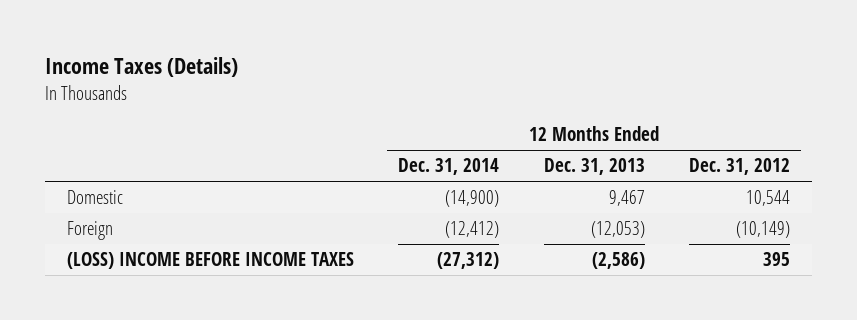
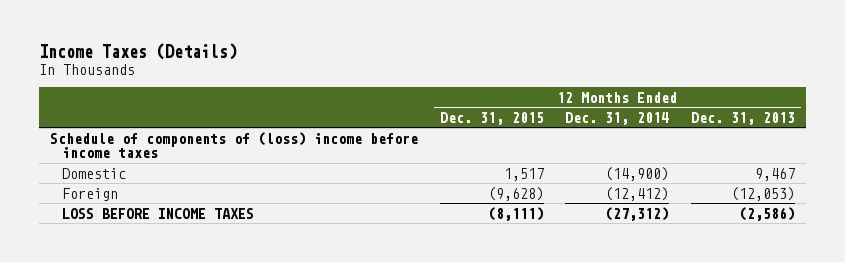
[689,158,791,176] Dec. 31, 2012 -> none
none -> [439,111,544,125] Dec. 31, 2015
none -> [50,131,419,159] Schedule of components of (loss) income before income taxes
[67,252,355,270] (LOSS) INCOME BEFORE INCOME TAXES -> [62,207,255,219] LOSS BEFORE INCOME TAXES

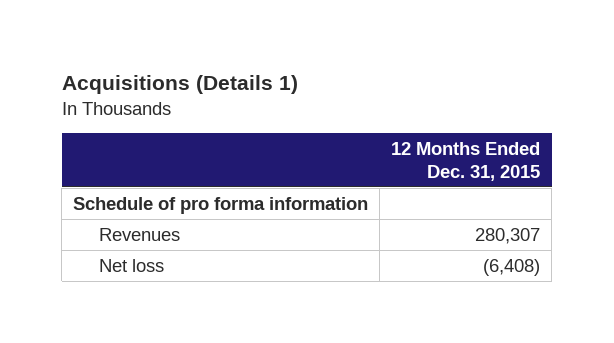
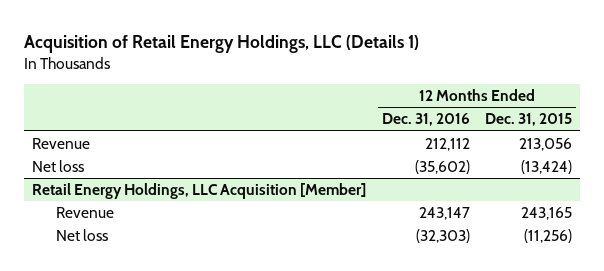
[61,75,298,95] Acquisitions (Details 1) -> [24,34,420,53] Acquisition of Retail Energy Holdings, LLC (Details 1)
none -> [381,113,470,127] Dec. 31, 2016
[73,196,369,214] Schedule of pro forma information -> none
[98,227,180,241] Revenues -> none
none -> [31,138,90,150] Revenue
[483,258,541,276] (6,408) -> [521,160,573,175] (13,424)
none -> [31,183,366,200] Retail Energy Holdings, LLC Acquisition [Member]
none -> [55,207,114,219] Revenue
none -> [55,229,108,242] Net loss

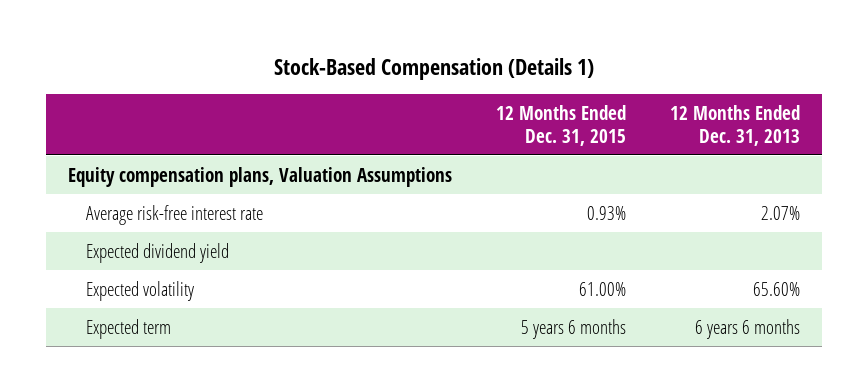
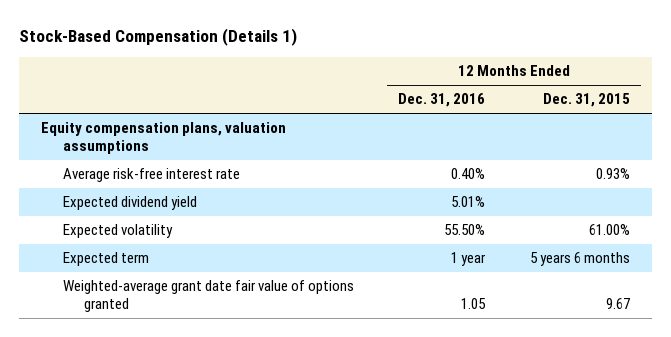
[670,104,801,146] 12 Months Ended Dec. 31, 2013 -> none
none -> [398,93,486,108] Dec. 31, 2016
[67,166,452,187] Equity compensation plans, Valuation Assumptions -> [41,122,287,155] Equity compensation plans, valuation assumptions
none -> [62,280,354,313] Weighted-average grant date fair value of options granted

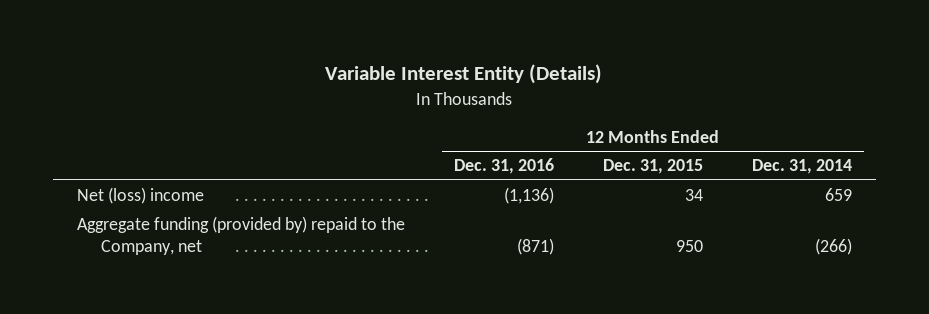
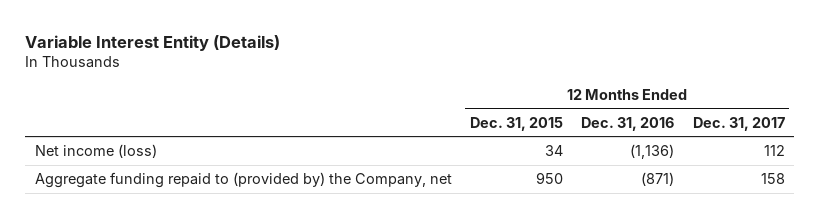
[751,159,852,175] Dec. 31, 2014 -> none
none -> [692,116,785,131] Dec. 31, 2017
[76,187,204,205] Net (loss) income -> [34,143,157,158] Net income (loss)
[76,216,405,256] Aggregate funding (provided by) repaid to the Company, net -> [34,171,452,188] Aggregate funding repaid to (provided by) the Company, net

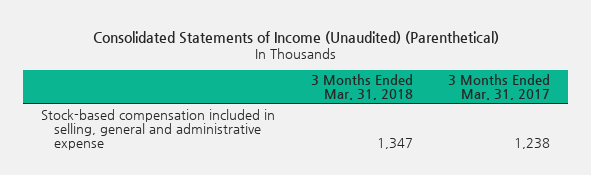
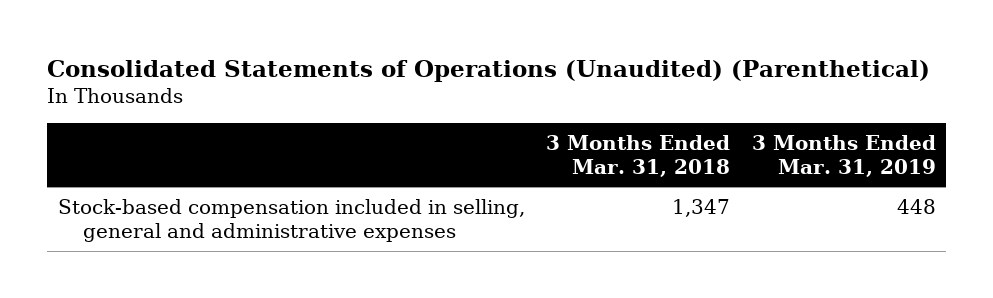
[92,30,499,44] Consolidated Statements of Income (Unaudited) (Parenthetical) -> [47,60,931,83] Consolidated Statements of Operations (Unaudited) (Parenthetical)
[448,74,551,101] 3 Months Ended Mar. 31, 2017 -> none
none -> [751,134,936,177] 3 Months Ended Mar. 31, 2019
[40,108,275,151] Stock-based compensation included in selling, general and administrative expense -> [57,198,525,243] Stock-based compensation included in selling, general and administrative expenses

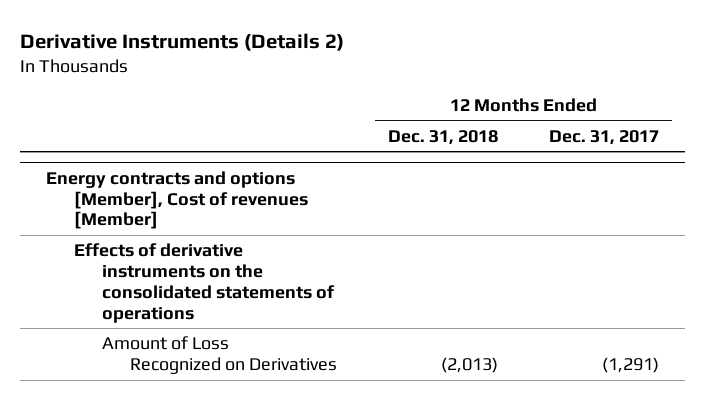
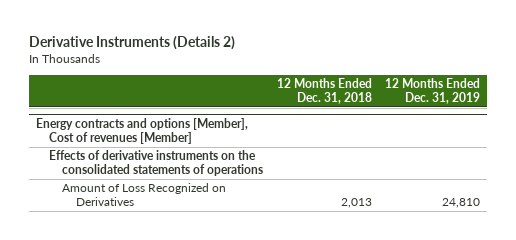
[549,129,660,145] Dec. 31, 2017 -> none
none -> [385,78,481,105] 12 Months Ended Dec. 31, 2019
[441,357,499,374] (2,013) -> [340,198,372,209] 2,013

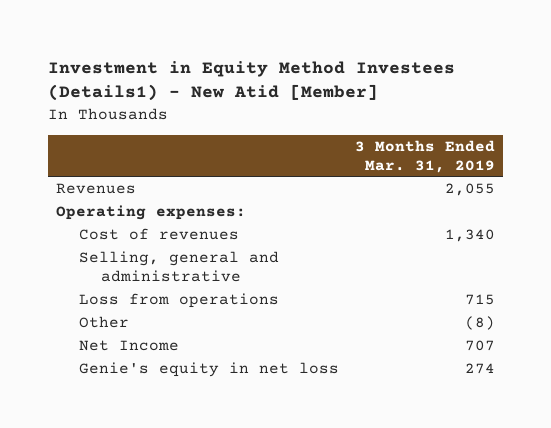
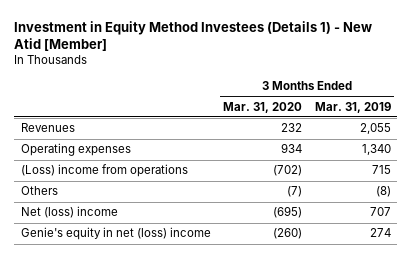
[48,60,456,102] Investment in Equity Method Investees (Details1) - New Atid [Member] -> [14,20,373,52] Investment in Equity Method Investees (Details 1) - New Atid [Member]
none -> [223,101,303,113] Mar. 31, 2020
[56,205,247,221] Operating expenses: -> none
[78,251,279,282] Selling, general and administrative -> none
[78,228,239,241] Cost of revenues -> [20,143,131,157] Operating expenses
[78,293,279,309] Loss from operations -> [20,164,188,178] (Loss) income from operations
[78,316,129,329] Other -> [20,186,58,196] Others
[78,340,179,352] Net Income -> [20,206,118,219] Net (loss) income
[78,362,339,378] Genie's equity in net loss -> [20,227,211,241] Genie's equity in net (loss) income

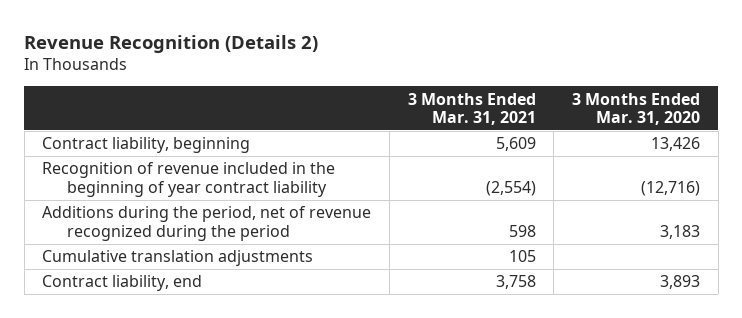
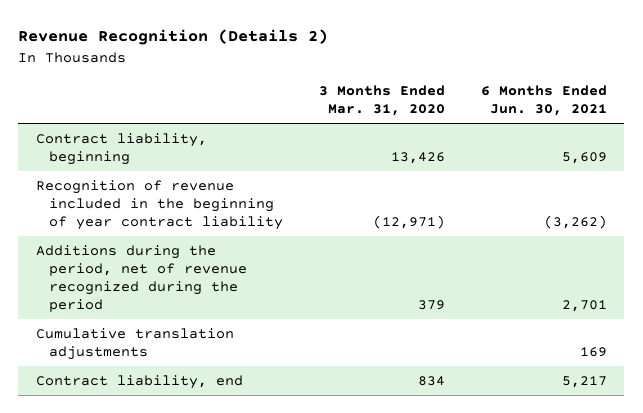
[407,92,536,126] 3 Months Ended Mar. 31, 2021 -> none
none -> [480,85,607,117] 6 Months Ended Jun. 30, 2021
[640,180,700,196] (12,716) -> [372,214,445,229] (12,971)
[659,224,700,239] 3,183 -> [417,299,445,310] 379
[659,275,700,290] 3,893 -> [417,375,445,386] 834

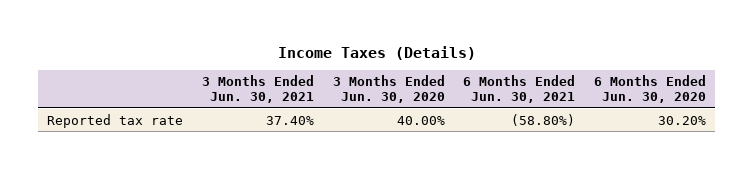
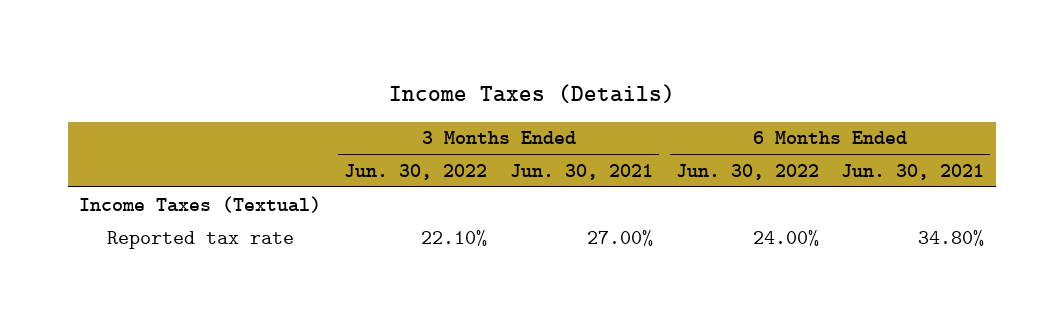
[332,75,445,104] 3 Months Ended Jun. 30, 2020 -> none
[594,75,707,104] 6 Months Ended Jun. 30, 2020 -> none
none -> [344,163,488,180] Jun. 30, 2022
none -> [675,163,819,180] Jun. 30, 2022
none -> [79,195,322,213] Income Taxes (Textual)
[266,115,315,125] 37.40% -> [586,228,653,246] 27.00%
[511,113,576,126] (58.80%) -> [918,228,985,246] 34.80%

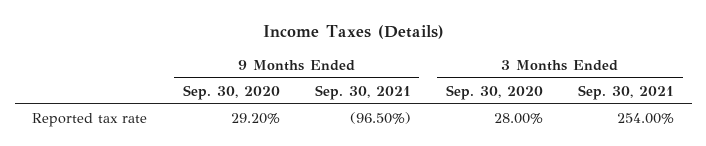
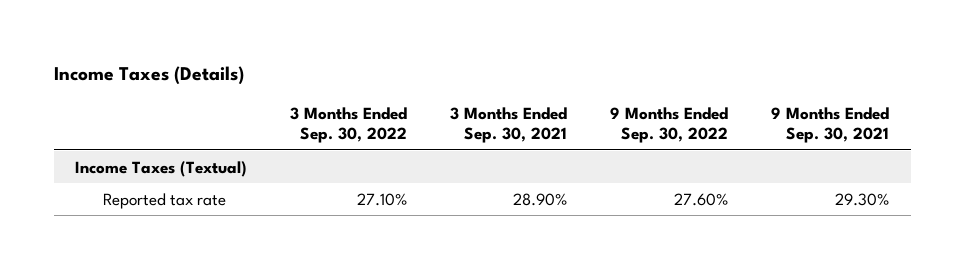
[182,84,280,100] Sep. 30, 2020 -> none
[445,84,543,100] Sep. 30, 2020 -> none
none -> [290,107,408,144] 3 Months Ended Sep. 30, 2022
none -> [610,107,729,144] 9 Months Ended Sep. 30, 2022
none -> [75,160,248,177] Income Taxes (Textual)
[349,111,411,124] (96.50%) -> [835,192,890,206] 29.30%
[617,112,675,124] 254.00% -> [513,192,568,206] 28.90%

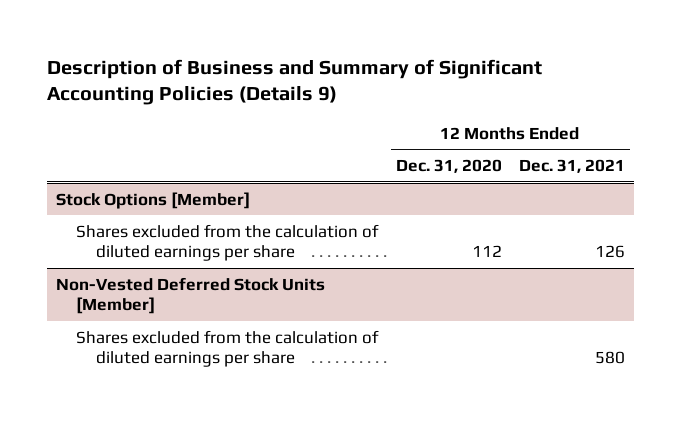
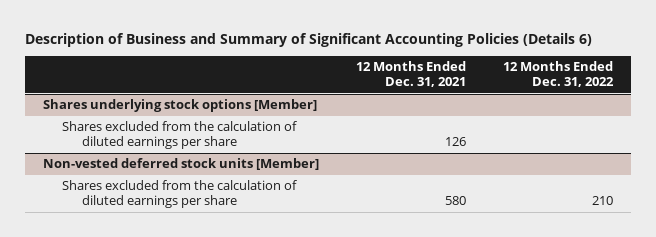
[46,58,542,106] Description of Business and Summary of Significant Accounting Policies (Details 9) -> [24,32,592,47] Description of Business and Summary of Significant Accounting Policies (Details 6)
[395,159,502,174] Dec. 31, 2020 -> none
none -> [502,61,614,88] 12 Months Ended Dec. 31, 2022
[55,191,250,209] Stock Options [Member] -> [43,99,318,113] Shares underlying stock options [Member]
[55,276,325,315] Non-Vested Deferred Stock Units [Member] -> [43,158,320,171] Non-vested deferred stock units [Member]

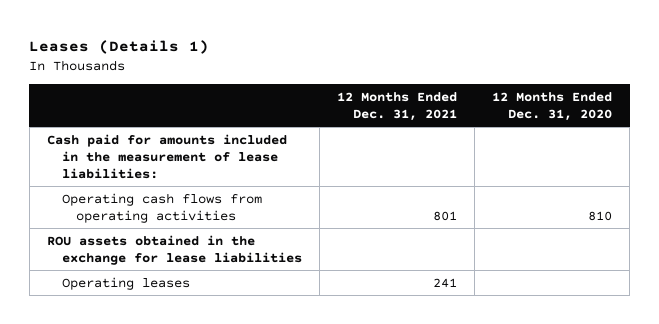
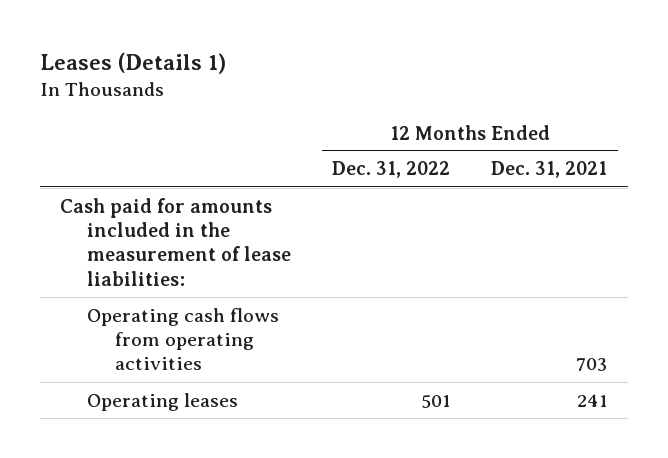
[492,91,613,121] 12 Months Ended Dec. 31, 2020 -> none
none -> [332,161,451,179] Dec. 31, 2022
[46,234,302,265] ROU assets obtained in the exchange for lease liabilities -> none
[432,210,457,221] 801 -> [576,358,608,372] 703

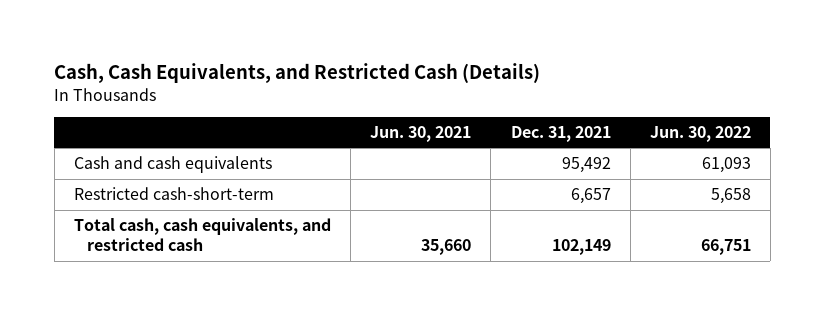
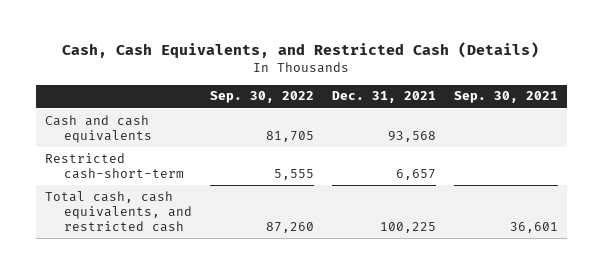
[370,125,472,142] Jun. 30, 2021 -> none
[649,125,751,142] Jun. 30, 2022 -> none
none -> [209,91,314,104] Sep. 30, 2022
none -> [453,91,558,104] Sep. 30, 2021
[561,157,611,174] 95,492 -> [387,130,436,142] 93,568
[551,239,611,256] 102,149 -> [379,221,436,233] 100,225

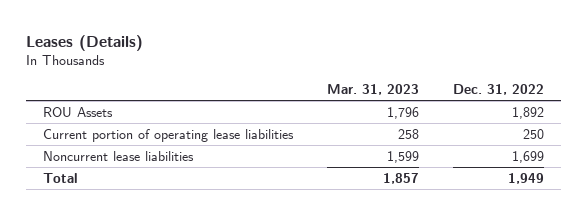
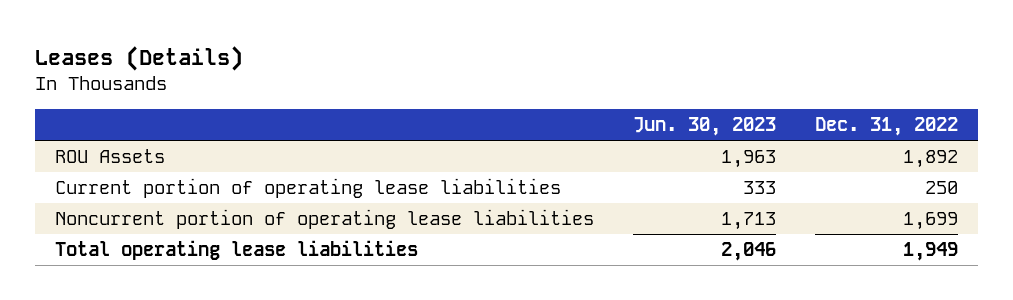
[326,84,419,96] Mar. 31, 2023 -> none
none -> [633,117,777,137] Jun. 30, 2023
[42,150,194,161] Noncurrent lease liabilities -> [54,209,594,230] Noncurrent portion of operating lease liabilities
[42,172,78,183] Total -> [54,240,418,261] Total operating lease liabilities

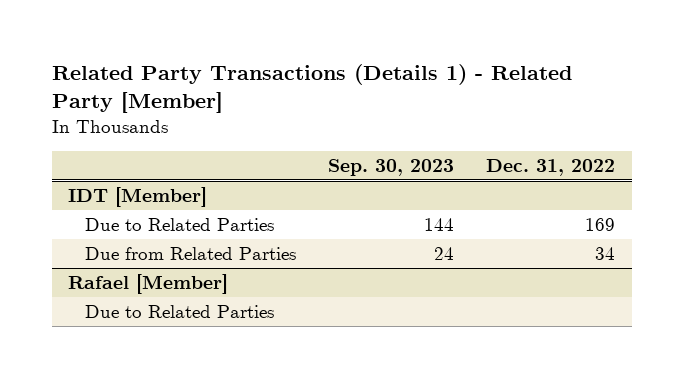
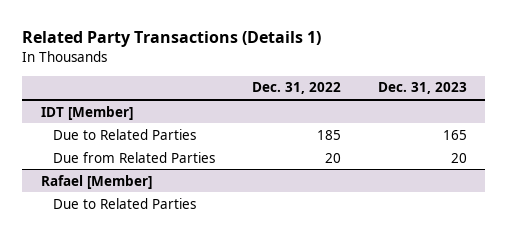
[51,63,572,114] Related Party Transactions (Details 1) - Related Party [Member] -> [22,31,322,48] Related Party Transactions (Details 1)
[328,158,455,176] Sep. 30, 2023 -> none
none -> [377,82,467,95] Dec. 31, 2023
[585,217,616,231] 169 -> [316,129,341,140] 185
[595,246,616,260] 34 -> [324,152,341,163] 20

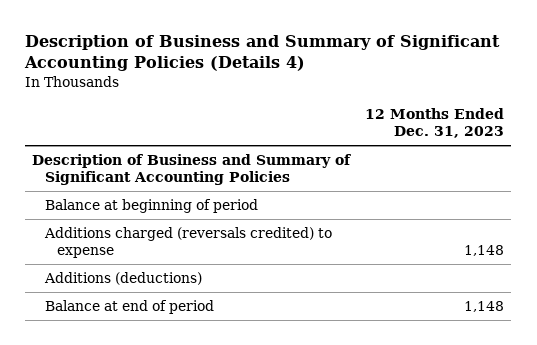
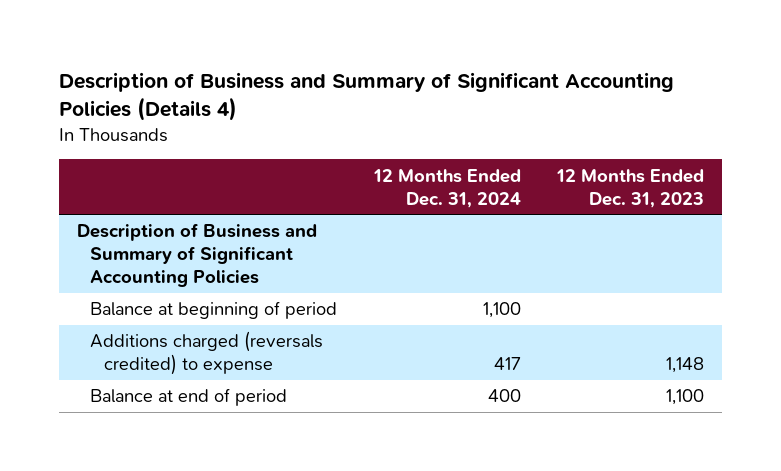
none -> [372,168,521,208] 12 Months Ended Dec. 31, 2024
[43,271,202,285] Additions (deductions) -> none
[464,300,505,312] 1,148 -> [665,389,704,406] 1,100

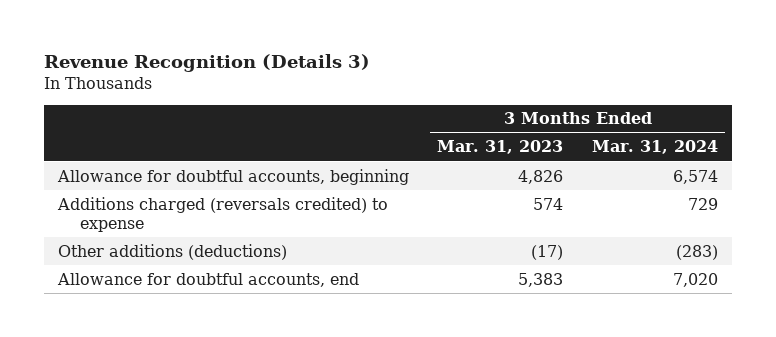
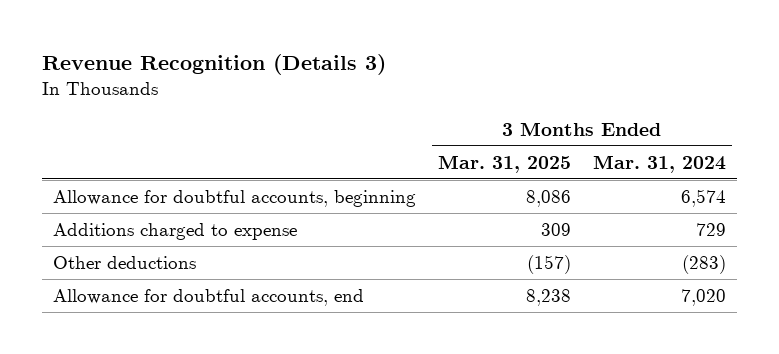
[437,140,564,155] Mar. 31, 2023 -> none
none -> [437,154,571,173] Mar. 31, 2025
[57,196,389,232] Additions charged (reversals credited) to expense -> [52,222,297,240] Additions charged to expense
[58,243,288,260] Other additions (deductions) -> [52,255,196,269] Other deductions

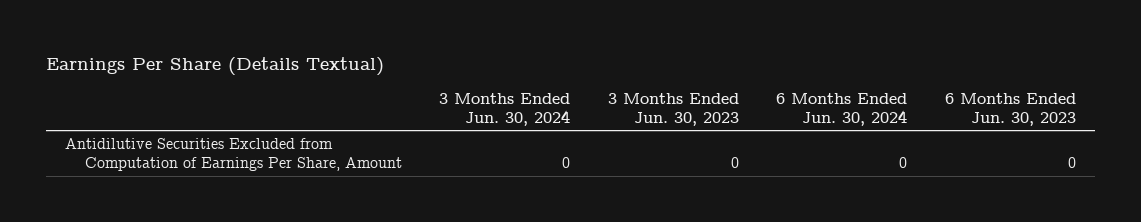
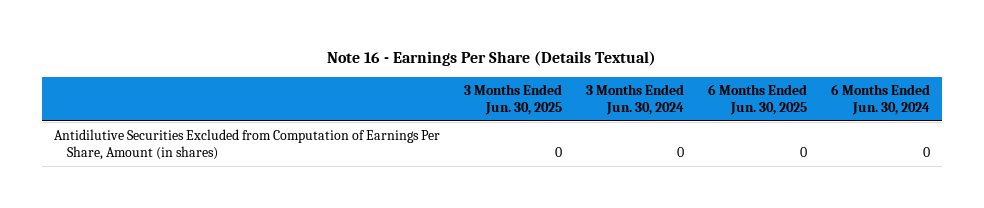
[46,57,385,77] Earnings Per Share (Details Textual) -> [327,51,657,67] Note 16 - Earnings Per Share (Details Textual)
[607,92,739,127] 3 Months Ended Jun. 30, 2023 -> none
[944,92,1076,127] 6 Months Ended Jun. 30, 2023 -> none
none -> [464,83,563,116] 3 Months Ended Jun. 30, 2025
none -> [708,83,808,116] 6 Months Ended Jun. 30, 2025
[64,137,402,172] Antidilutive Securities Excluded from Computation of Earnings Per Share, Amount -> [54,128,441,161] Antidilutive Securities Excluded from Computation of Earnings Per Share, Amount (in shares)

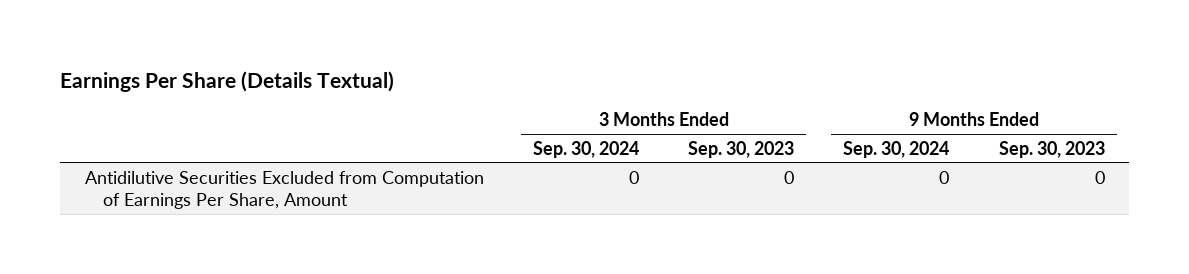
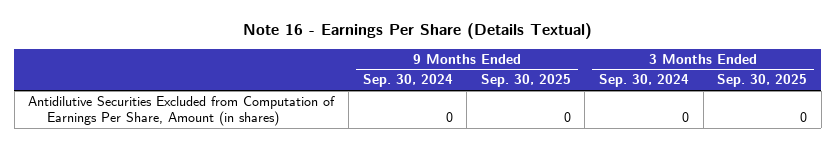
[60,70,395,92] Earnings Per Share (Details Textual) -> [242,23,592,40] Note 16 - Earnings Per Share (Details Textual)
[688,140,795,158] Sep. 30, 2023 -> none
[998,140,1105,158] Sep. 30, 2023 -> none
none -> [480,74,571,88] Sep. 30, 2025
none -> [717,74,808,88] Sep. 30, 2025
[84,170,484,210] Antidilutive Securities Excluded from Computation of Earnings Per Share, Amount -> [28,96,336,127] Antidilutive Securities Excluded from Computation of Earnings Per Share, Amount (in shares)

